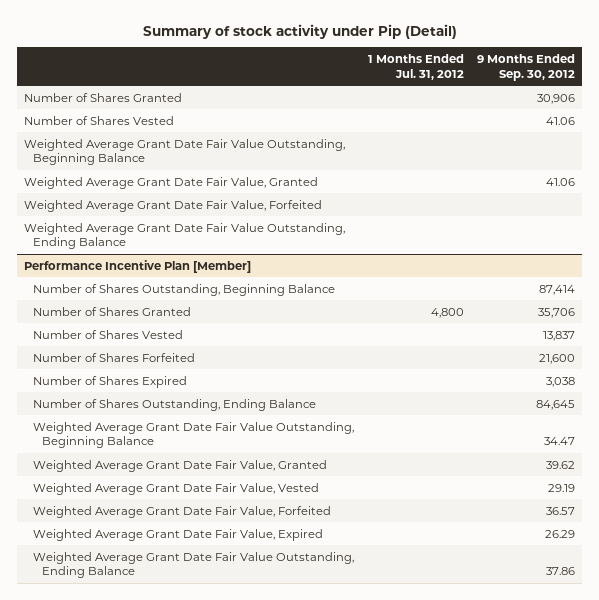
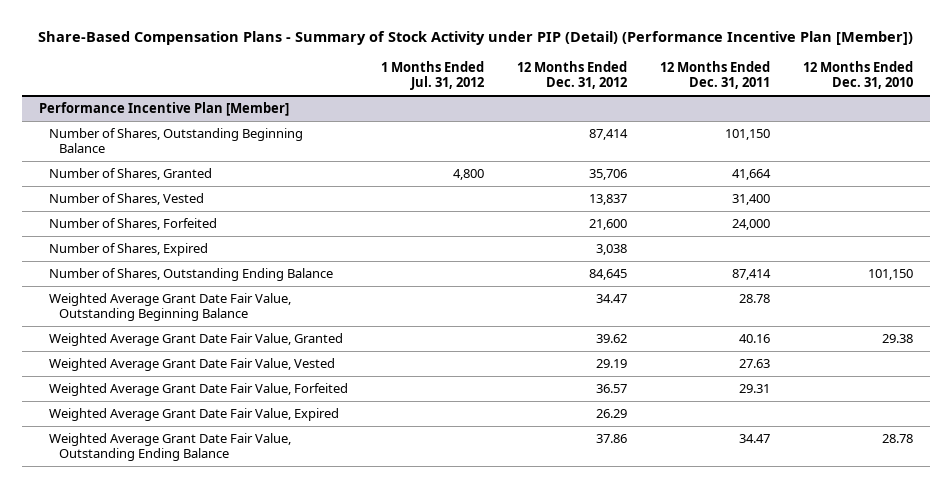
[142,23,457,39] Summary of stock activity under Pip (Detail) -> [37,31,913,46] Share-Based Compensation Plans - Summary of Stock Activity under PIP (Detail) (Performance Incentive Plan [Member])
[477,54,576,81] 9 Months Ended Sep. 30, 2012 -> none
none -> [516,61,627,90] 12 Months Ended Dec. 31, 2012
none -> [660,61,771,90] 12 Months Ended Dec. 31, 2011
none -> [803,61,914,90] 12 Months Ended Dec. 31, 2010
[24,92,183,102] Number of Shares Granted -> none
[24,115,175,125] Number of Shares Vested -> none
[24,138,346,166] Weighted Average Grant Date Fair Value Outstanding, Beginning Balance -> none
[24,176,319,189] Weighted Average Grant Date Fair Value, Granted -> none
[24,199,323,212] Weighted Average Grant Date Fair Value, Forfeited -> none
[24,222,346,250] Weighted Average Grant Date Fair Value Outstanding, Ending Balance -> none
[33,283,336,296] Number of Shares Outstanding, Beginning Balance -> [48,127,303,154] Number of Shares, Outstanding Beginning Balance
[33,306,192,316] Number of Shares Granted -> [48,167,212,180] Number of Shares, Granted
[33,329,184,339] Number of Shares Vested -> [48,192,204,205] Number of Shares, Vested
[33,352,196,362] Number of Shares Forfeited -> [48,217,217,230] Number of Shares, Forfeited
[33,375,188,388] Number of Shares Expired -> [48,242,208,256] Number of Shares, Expired
[33,398,317,411] Number of Shares Outstanding, Ending Balance -> [48,267,333,281] Number of Shares, Outstanding Ending Balance
[33,421,355,449] Weighted Average Grant Date Fair Value Outstanding, Beginning Balance -> [48,292,291,322] Weighted Average Grant Date Fair Value, Outstanding Beginning Balance
[33,551,355,579] Weighted Average Grant Date Fair Value Outstanding, Ending Balance -> [48,432,291,462] Weighted Average Grant Date Fair Value, Outstanding Ending Balance

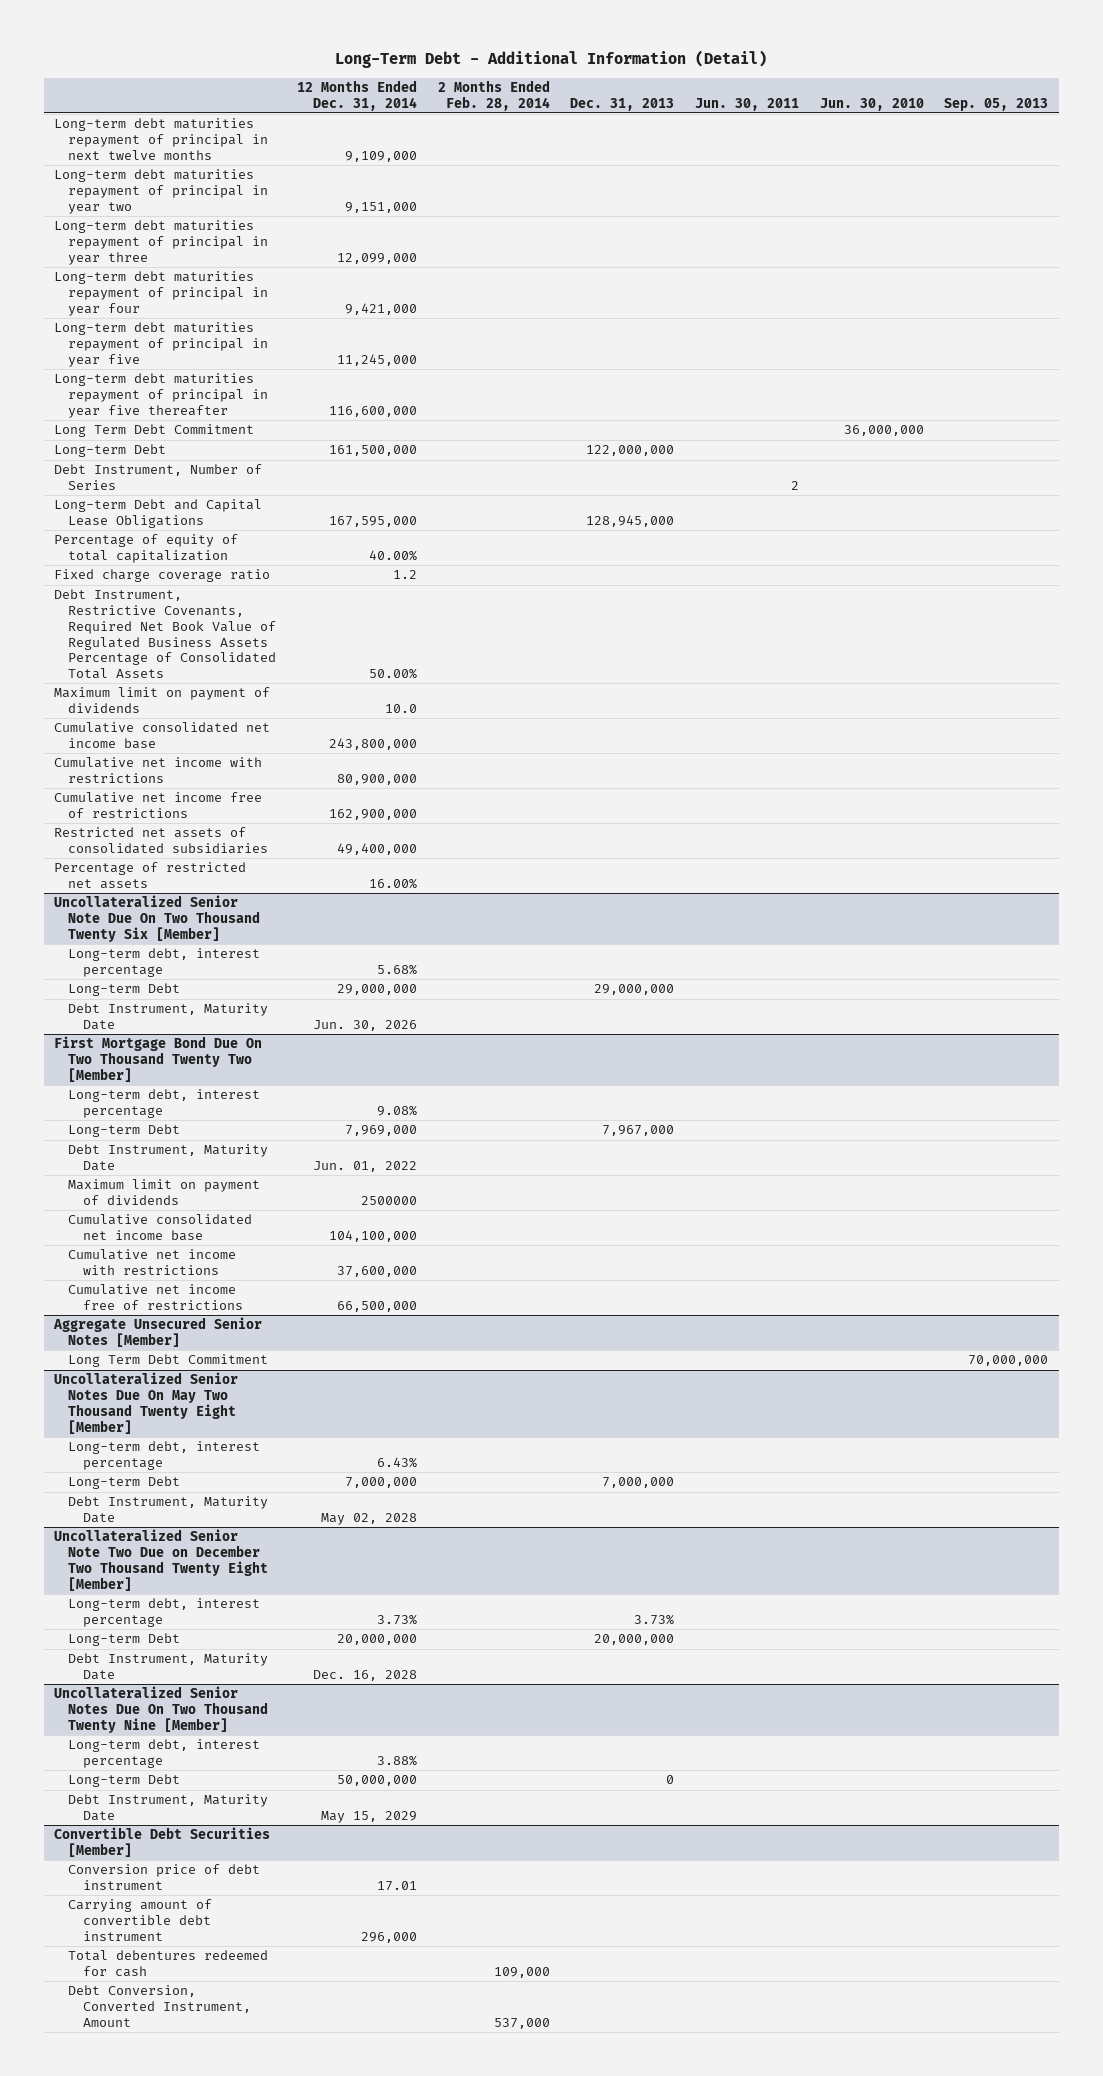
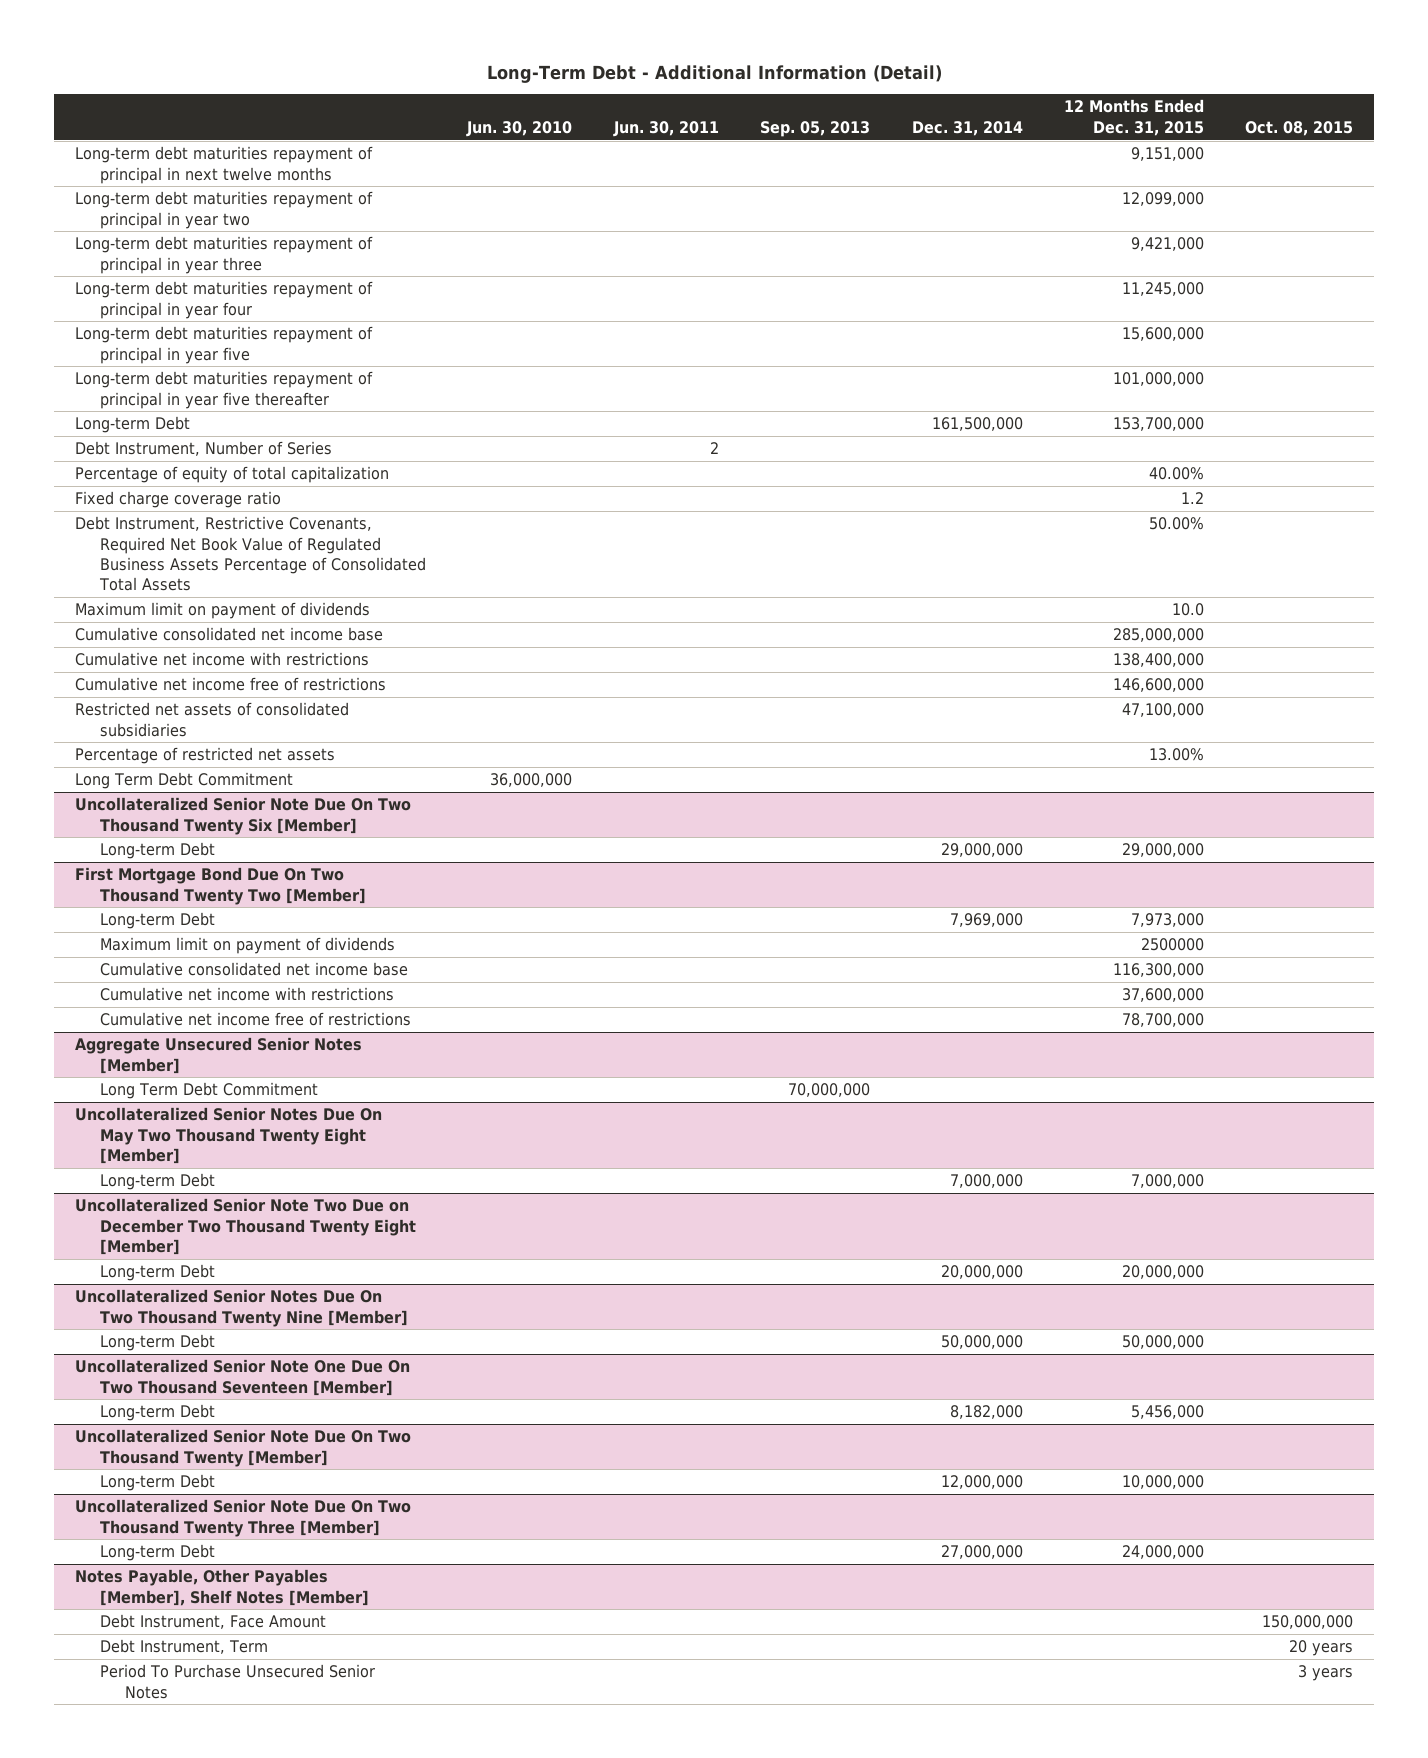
[297,79,418,111] 12 Months Ended Dec. 31, 2014 -> none
[437,79,550,111] 2 Months Ended Feb. 28, 2014 -> none
[570,97,675,111] Dec. 31, 2013 -> none
none -> [911,120,1023,136] Dec. 31, 2014
none -> [1063,99,1204,136] 12 Months Ended Dec. 31, 2015
none -> [1245,120,1354,136] Oct. 08, 2015
[54,499,263,529] Long-term Debt and Capital Lease Obligations -> none
[54,424,255,438] Long Term Debt Commitment -> [74,772,293,790] Long Term Debt Commitment
[68,948,261,978] Long-term debt, interest percentage -> none
[68,1003,269,1031] Debt Instrument, Maturity Date -> none
[68,1089,261,1119] Long-term debt, interest percentage -> none
[68,1144,269,1172] Debt Instrument, Maturity Date -> none
[68,1441,261,1471] Long-term debt, interest percentage -> none
[68,1496,269,1524] Debt Instrument, Maturity Date -> none
[68,1598,261,1628] Long-term debt, interest percentage -> none
[68,1653,269,1681] Debt Instrument, Maturity Date -> none
[68,1739,261,1769] Long-term debt, interest percentage -> none
[68,1794,269,1822] Debt Instrument, Maturity Date -> none
[54,1827,271,1858] Convertible Debt Securities [Member] -> none
[68,1864,261,1891] Conversion price of debt instrument -> none
[68,1899,213,1941] Carrying amount of convertible debt instrument -> none
[68,1950,269,1978] Total debentures redeemed for cash -> none
[68,1985,251,2027] Debt Conversion, Converted Instrument, Amount -> none
none -> [74,1359,410,1396] Uncollateralized Senior Note One Due On Two Thousand Seventeen [Member]
none -> [99,1404,215,1422] Long-term Debt
none -> [74,1429,411,1467] Uncollateralized Senior Note Due On Two Thousand Twenty [Member]
none -> [99,1474,215,1492] Long-term Debt
none -> [74,1499,411,1537] Uncollateralized Senior Note Due On Two Thousand Twenty Three [Member]
none -> [99,1544,215,1562] Long-term Debt
none -> [74,1569,369,1606] Notes Payable, Other Payables [Member], Shelf Notes [Member]
none -> [99,1614,326,1630] Debt Instrument, Face Amount
none -> [99,1639,268,1655] Debt Instrument, Term
none -> [99,1664,375,1699] Period To Purchase Unsecured Senior Notes

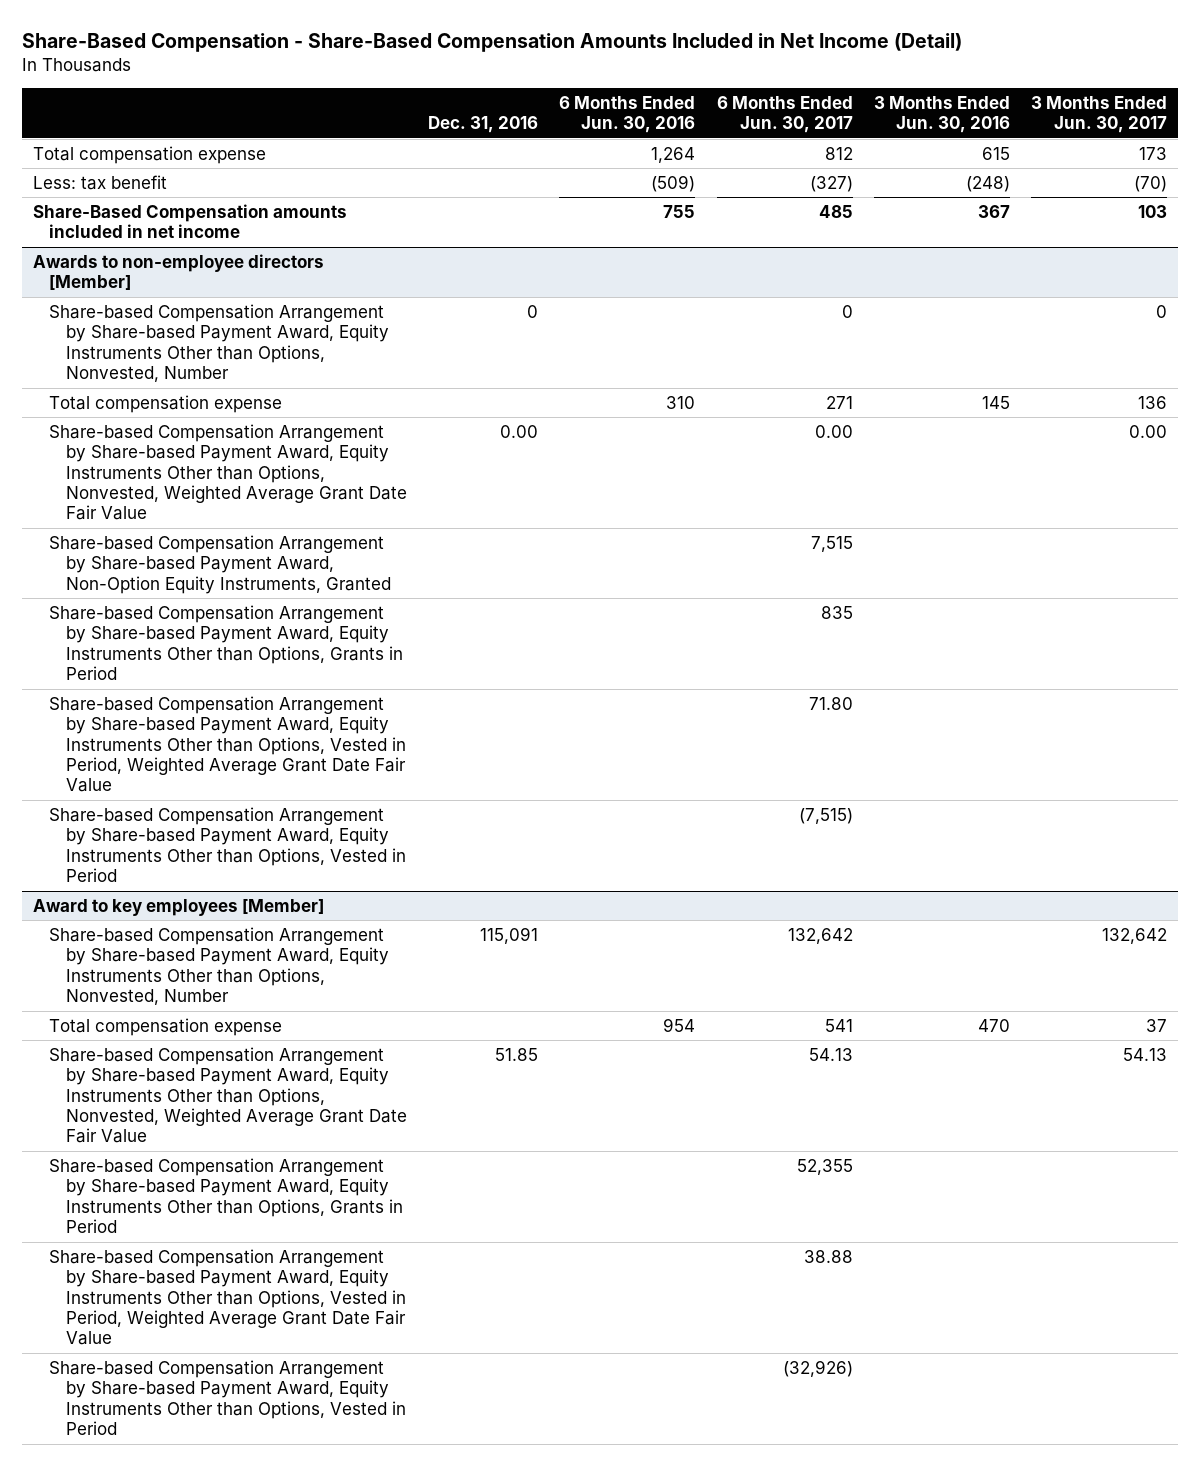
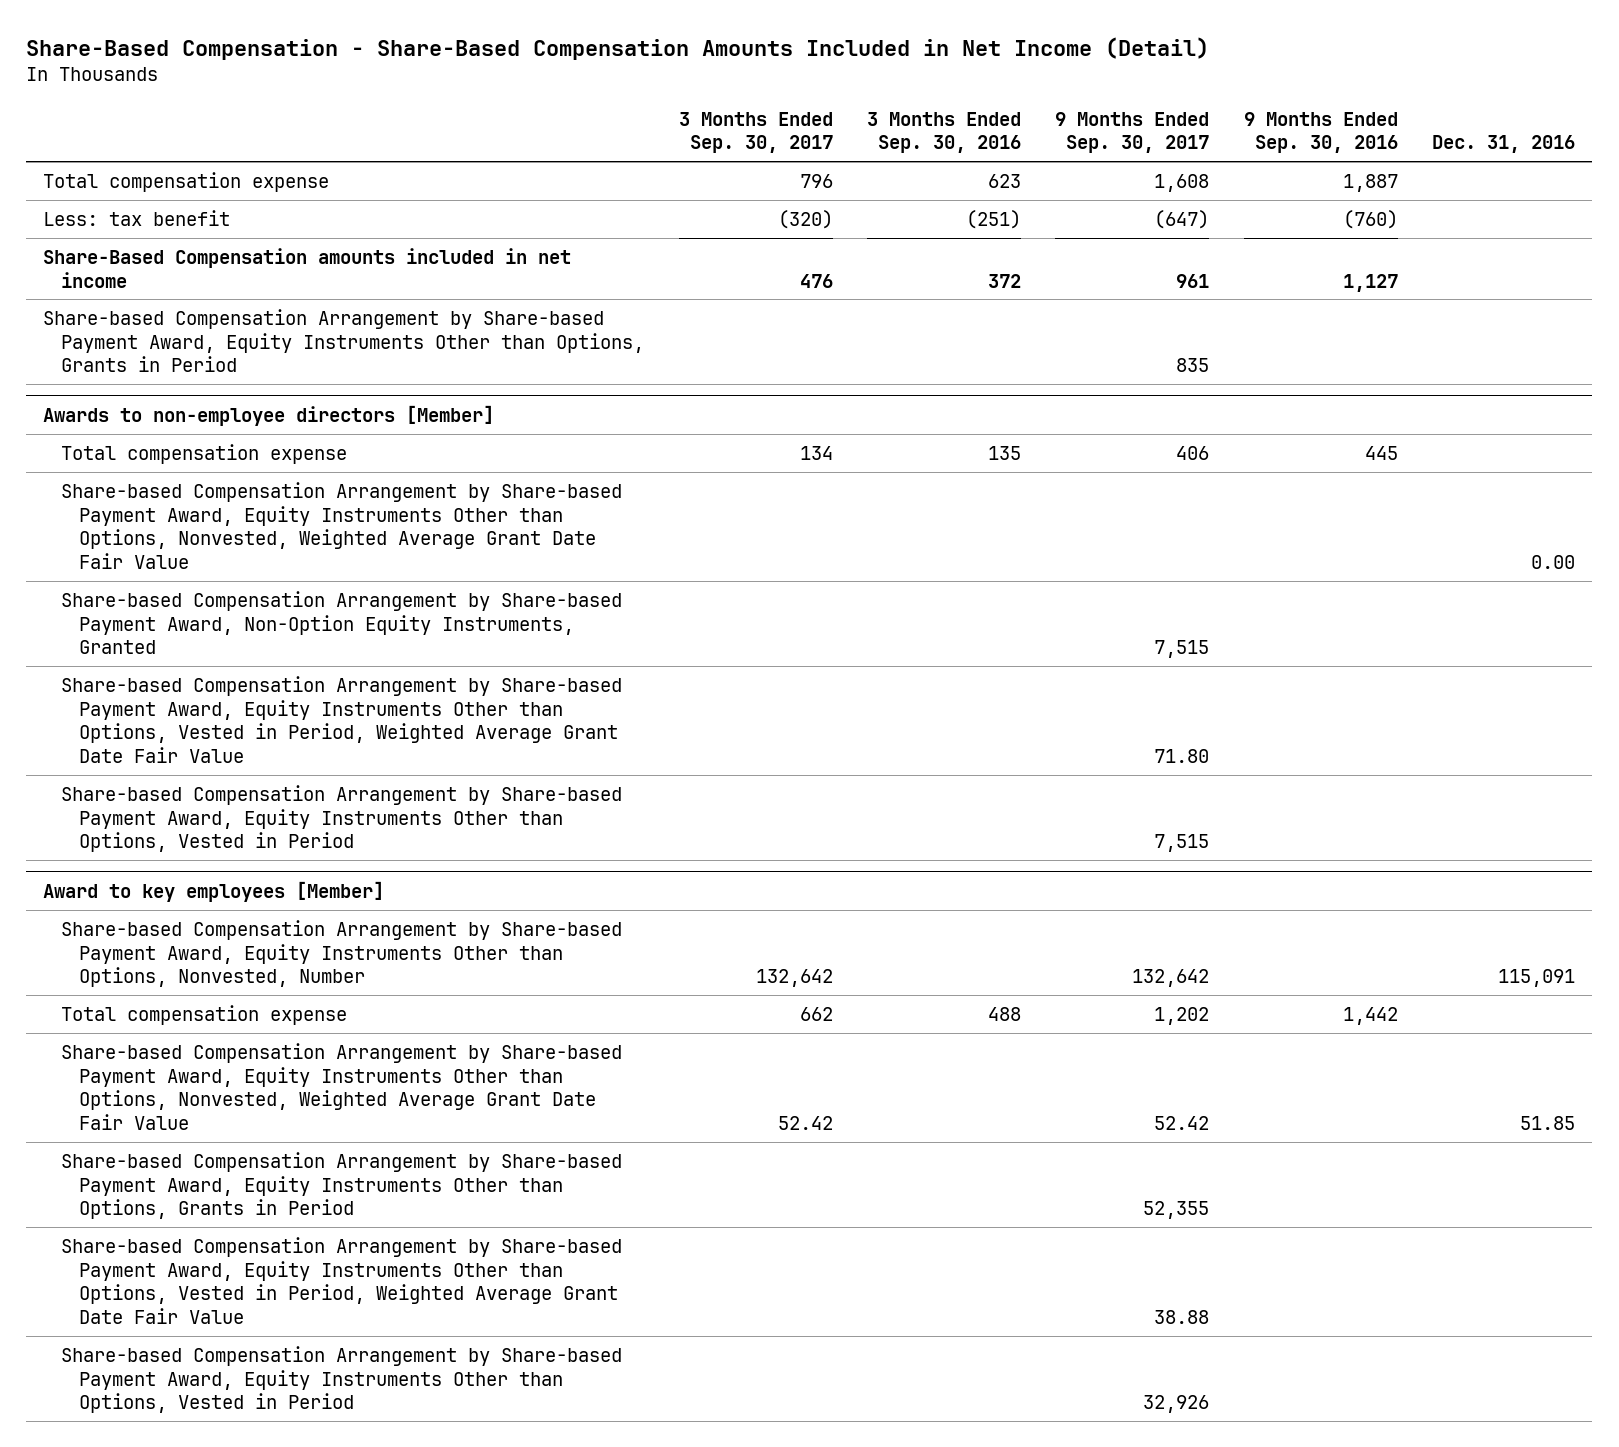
[559,95,696,134] 6 Months Ended Jun. 30, 2016 -> none
[716,95,853,134] 6 Months Ended Jun. 30, 2017 -> none
[873,95,1010,134] 3 Months Ended Jun. 30, 2016 -> none
[1031,95,1168,134] 3 Months Ended Jun. 30, 2017 -> none
none -> [678,111,833,154] 3 Months Ended Sep. 30, 2017
none -> [866,111,1021,154] 3 Months Ended Sep. 30, 2016
none -> [1055,111,1210,154] 9 Months Ended Sep. 30, 2017
none -> [1243,111,1398,154] 9 Months Ended Sep. 30, 2016
none -> [43,308,645,373] Share-based Compensation Arrangement by Share-based Payment Award, Equity Instruments Other than Options, Grants in Period
[49,303,389,383] Share-based Compensation Arrangement by Share-based Payment Award, Equity Instruments Other than Options, Nonvested, Number -> none
[49,604,403,681] Share-based Compensation Arrangement by Share-based Payment Award, Equity Instruments Other than Options, Grants in Period -> none

